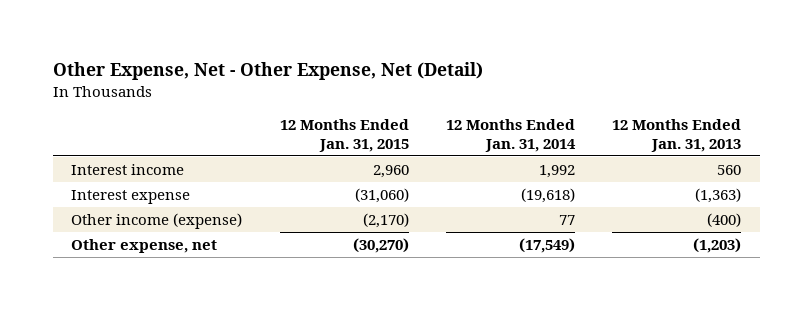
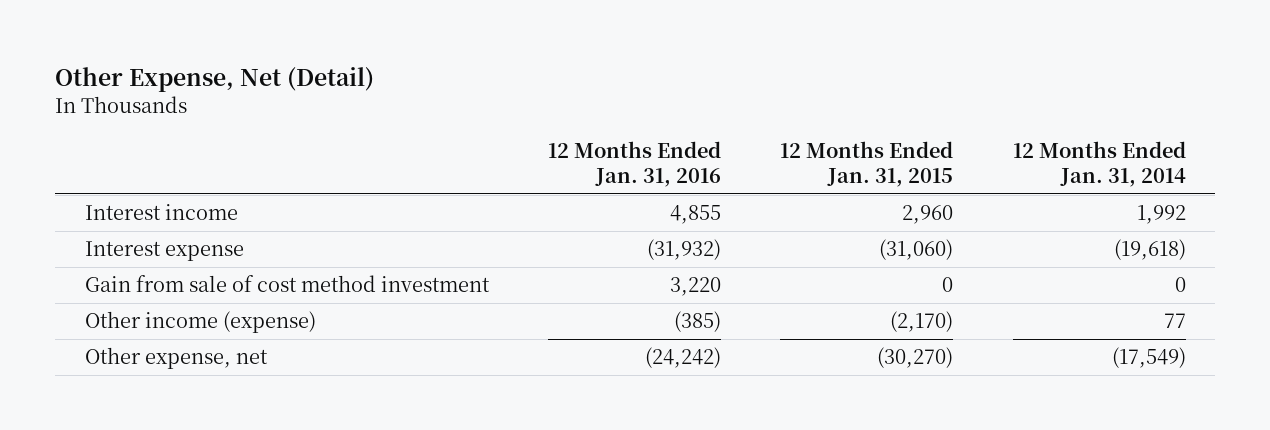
[52,62,483,81] Other Expense, Net - Other Expense, Net (Detail) -> [55,67,375,93] Other Expense, Net (Detail)
[611,119,741,152] 12 Months Ended Jan. 31, 2013 -> none
none -> [548,141,722,187] 12 Months Ended Jan. 31, 2016
none -> [84,275,490,293] Gain from sale of cost method investment

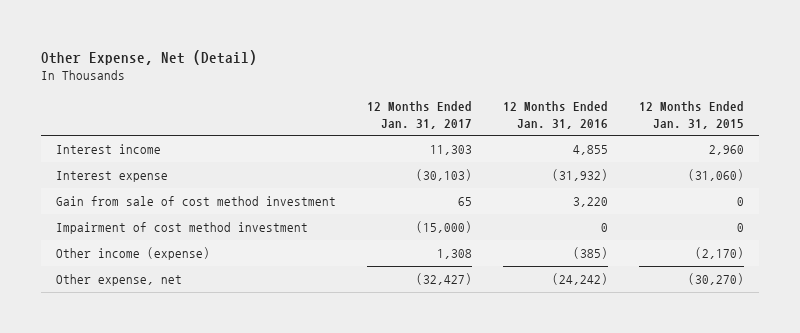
[1012,141,1186,187] 12 Months Ended Jan. 31, 2014 -> none
none -> [367,100,473,129] 12 Months Ended Jan. 31, 2017
none -> [56,222,309,235] Impairment of cost method investment

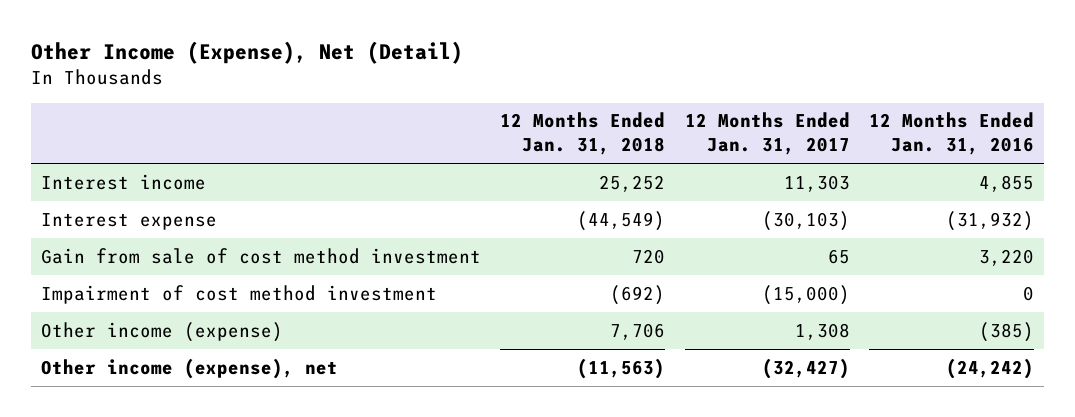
[41,49,258,65] Other Expense, Net (Detail) -> [30,41,463,65] Other Income (Expense), Net (Detail)
[638,100,744,129] 12 Months Ended Jan. 31, 2015 -> none
none -> [500,112,666,156] 12 Months Ended Jan. 31, 2018
[56,274,183,287] Other expense, net -> [40,357,338,379] Other income (expense), net

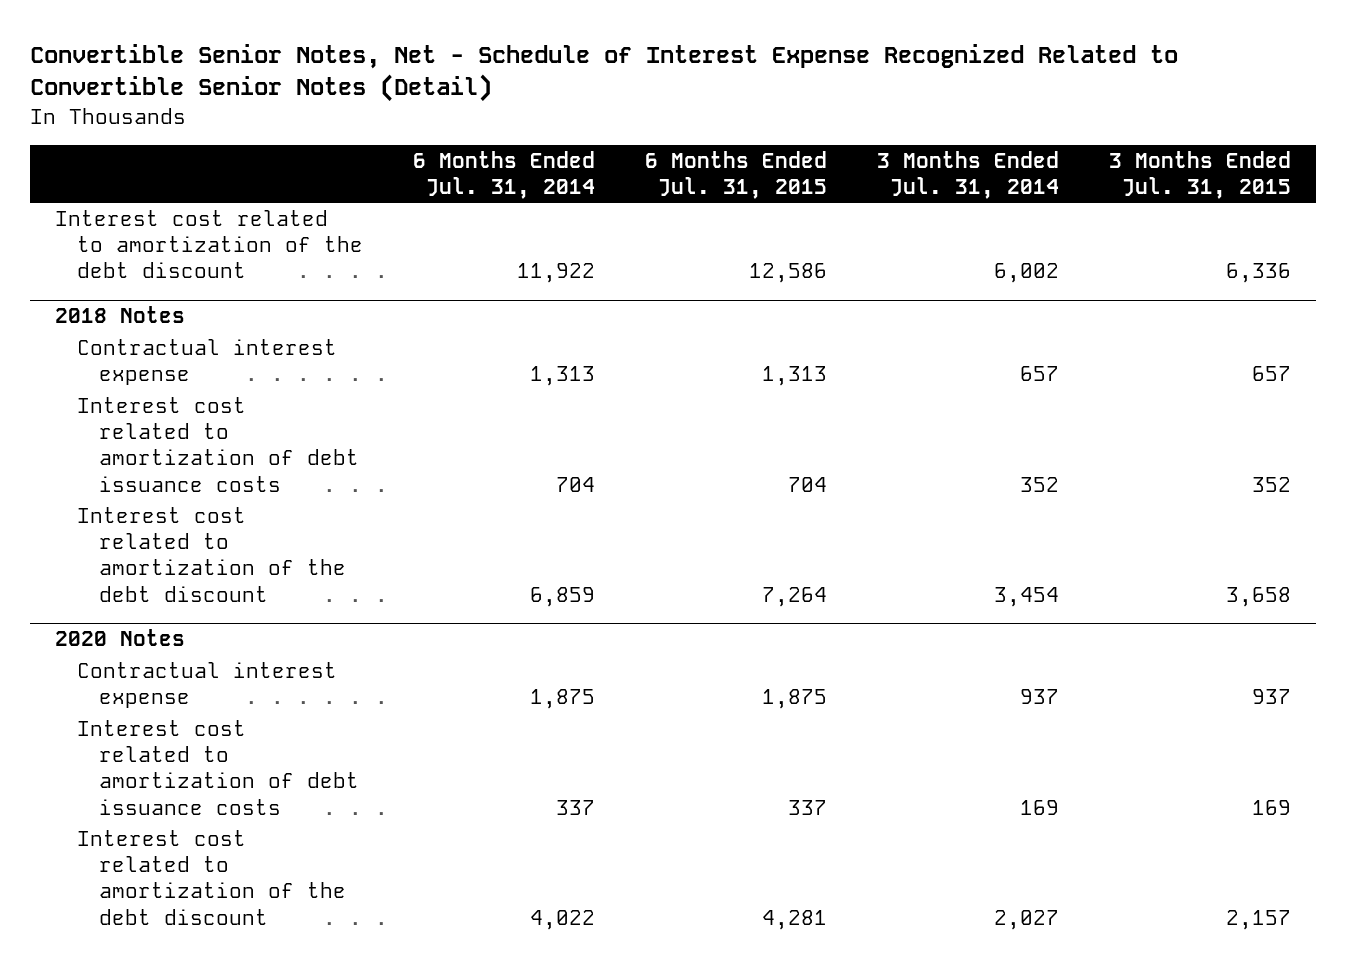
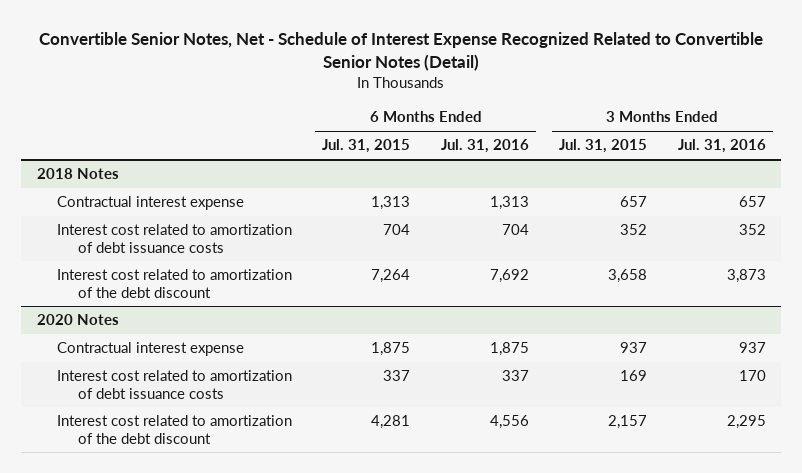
[413,150,596,199] 6 Months Ended Jul. 31, 2014 -> none
[876,150,1059,199] 3 Months Ended Jul. 31, 2014 -> none
none -> [440,139,529,154] Jul. 31, 2016
none -> [677,139,766,154] Jul. 31, 2016
[55,210,364,279] Interest cost related to amortization of the debt discount -> none

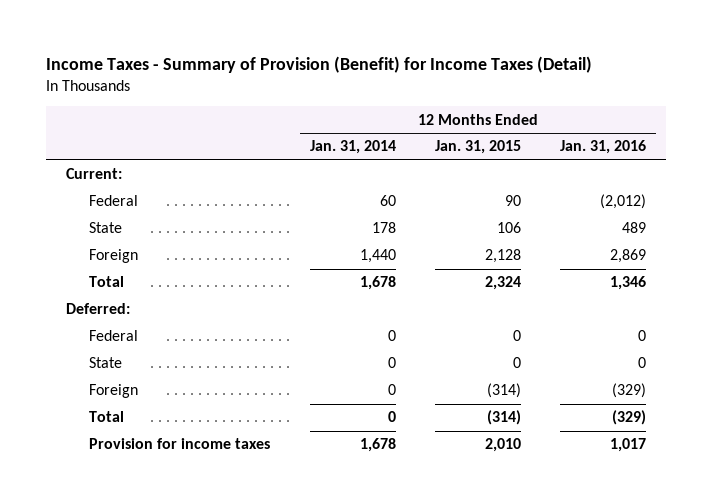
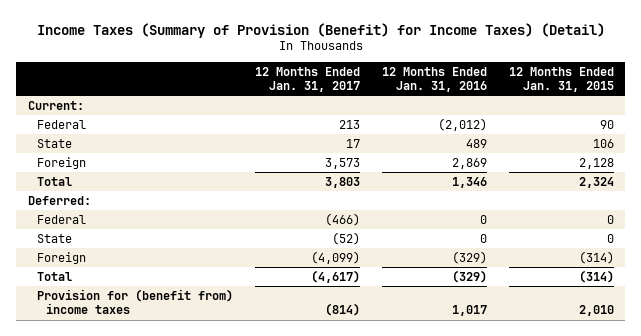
[46,56,593,74] Income Taxes - Summary of Provision (Benefit) for Income Taxes (Detail) -> [36,22,605,38] Income Taxes (Summary of Provision (Benefit) for Income Taxes) (Detail)
[309,140,396,155] Jan. 31, 2014 -> none
none -> [254,66,360,93] 12 Months Ended Jan. 31, 2017
[89,438,271,450] Provision for income taxes -> [36,288,233,315] Provision for (benefit from) income taxes

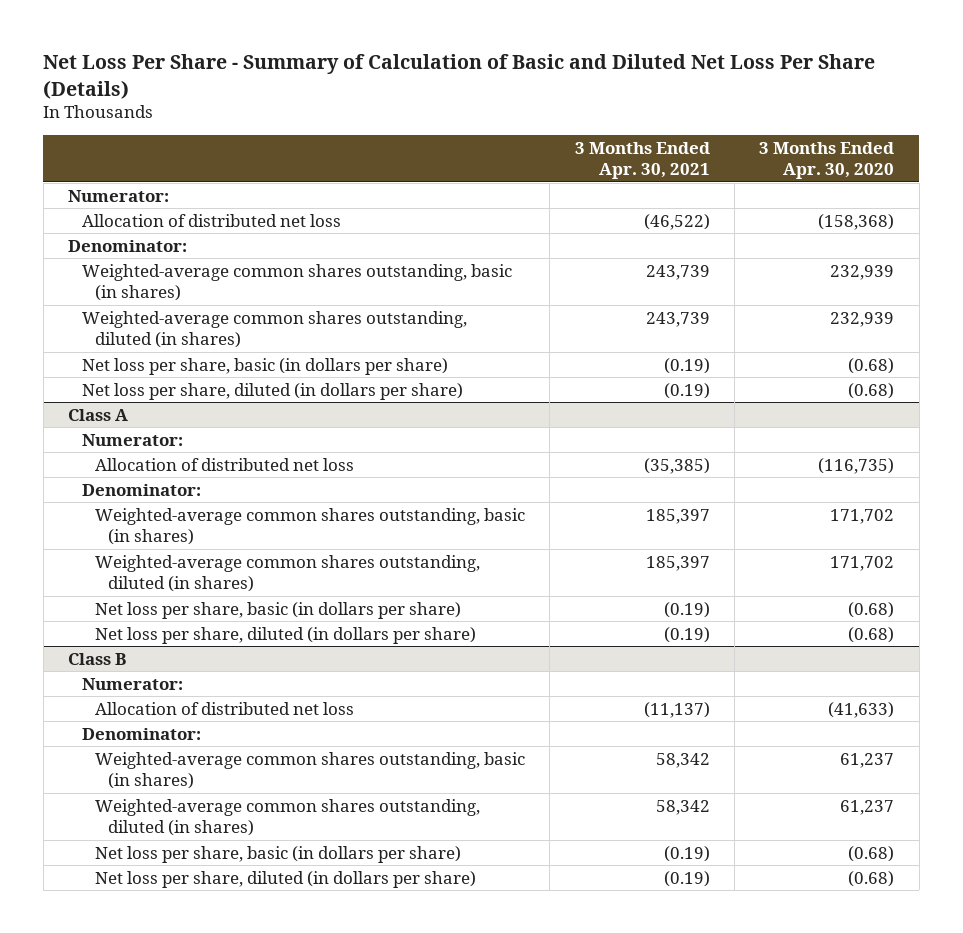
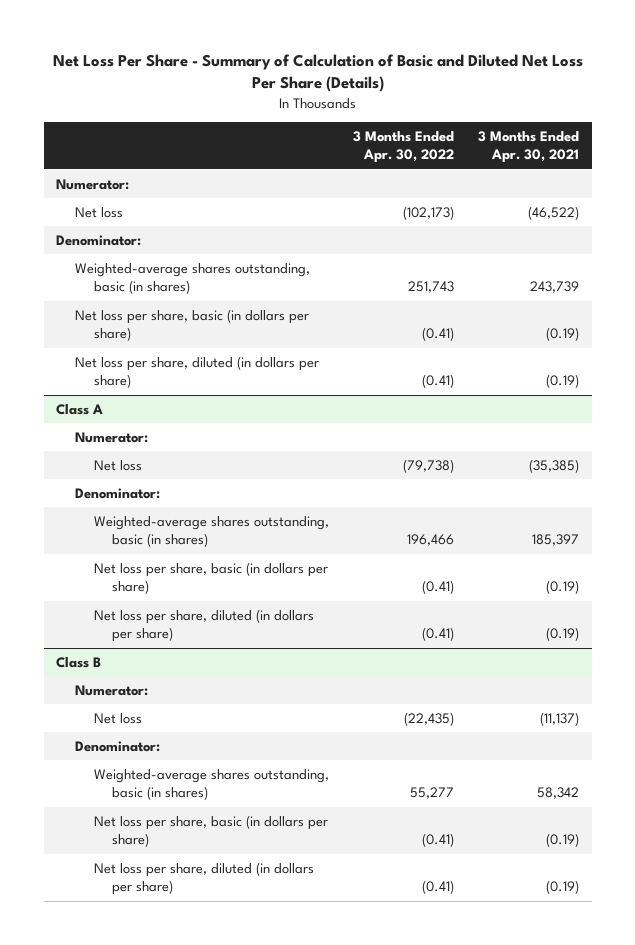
[759,142,895,180] 3 Months Ended Apr. 30, 2020 -> none
none -> [352,130,454,164] 3 Months Ended Apr. 30, 2022
[81,213,341,227] Allocation of distributed net loss -> [74,206,123,218] Net loss
[81,310,467,348] Weighted-average common shares outstanding, diluted (in shares) -> none
[81,263,512,301] Weighted-average common shares outstanding, basic (in shares) -> [74,262,310,295] Weighted-average shares outstanding, basic (in shares)
[94,457,354,471] Allocation of distributed net loss -> [93,459,142,471] Net loss
[94,554,480,592] Weighted-average common shares outstanding, diluted (in shares) -> none
[94,507,525,545] Weighted-average common shares outstanding, basic (in shares) -> [93,515,329,548] Weighted-average shares outstanding, basic (in shares)
[94,701,354,715] Allocation of distributed net loss -> [93,712,142,724] Net loss
[94,798,480,836] Weighted-average common shares outstanding, diluted (in shares) -> none
[94,751,525,789] Weighted-average common shares outstanding, basic (in shares) -> [93,768,329,801] Weighted-average shares outstanding, basic (in shares)

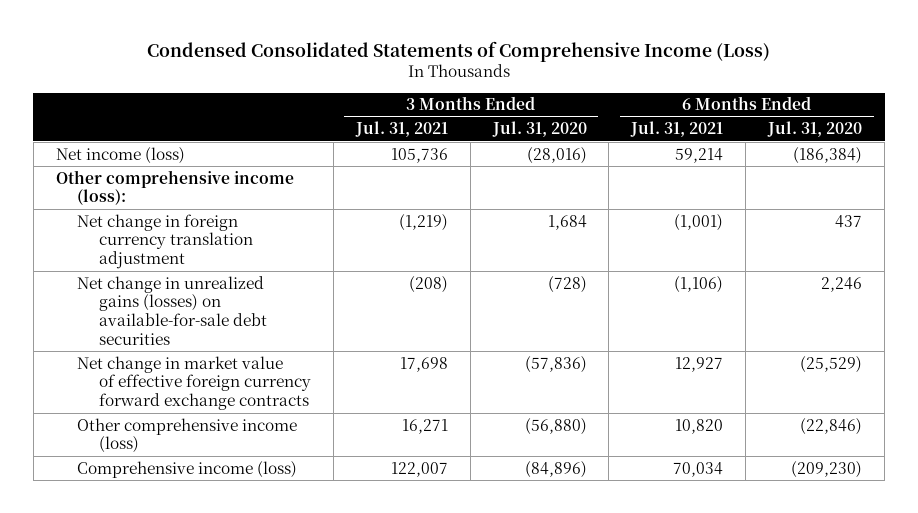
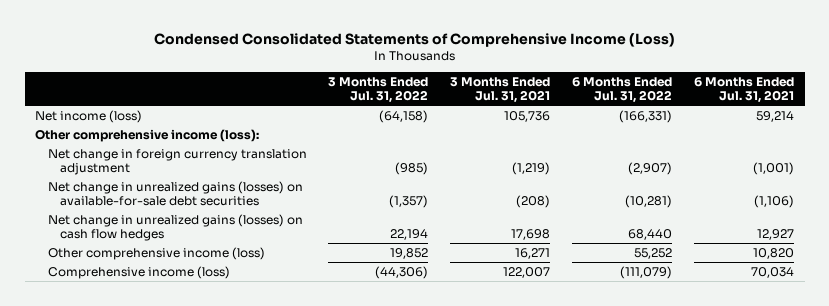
[491,121,587,138] Jul. 31, 2020 -> none
[767,121,863,138] Jul. 31, 2020 -> none
none -> [328,77,429,104] 3 Months Ended Jul. 31, 2022
none -> [571,77,672,104] 6 Months Ended Jul. 31, 2022
[77,355,311,411] Net change in market value of effective foreign currency forward exchange contracts -> [47,213,303,241] Net change in unrealized gains (losses) on cash flow hedges

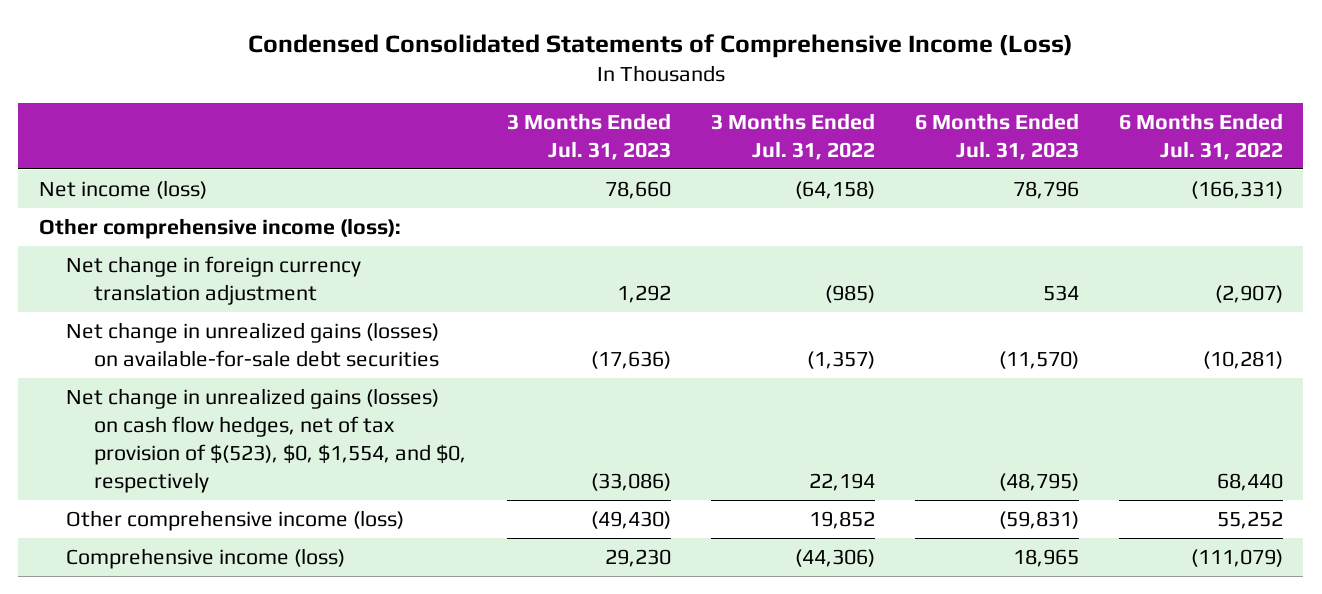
[450,77,551,104] 3 Months Ended Jul. 31, 2021 -> none
[693,77,794,104] 6 Months Ended Jul. 31, 2021 -> none
none -> [506,112,671,160] 3 Months Ended Jul. 31, 2023
none -> [914,112,1079,160] 6 Months Ended Jul. 31, 2023
[47,213,303,241] Net change in unrealized gains (losses) on cash flow hedges -> [66,388,467,493] Net change in unrealized gains (losses) on cash flow hedges, net of tax provision of $(523), $0, $1,554, and $0, respectively

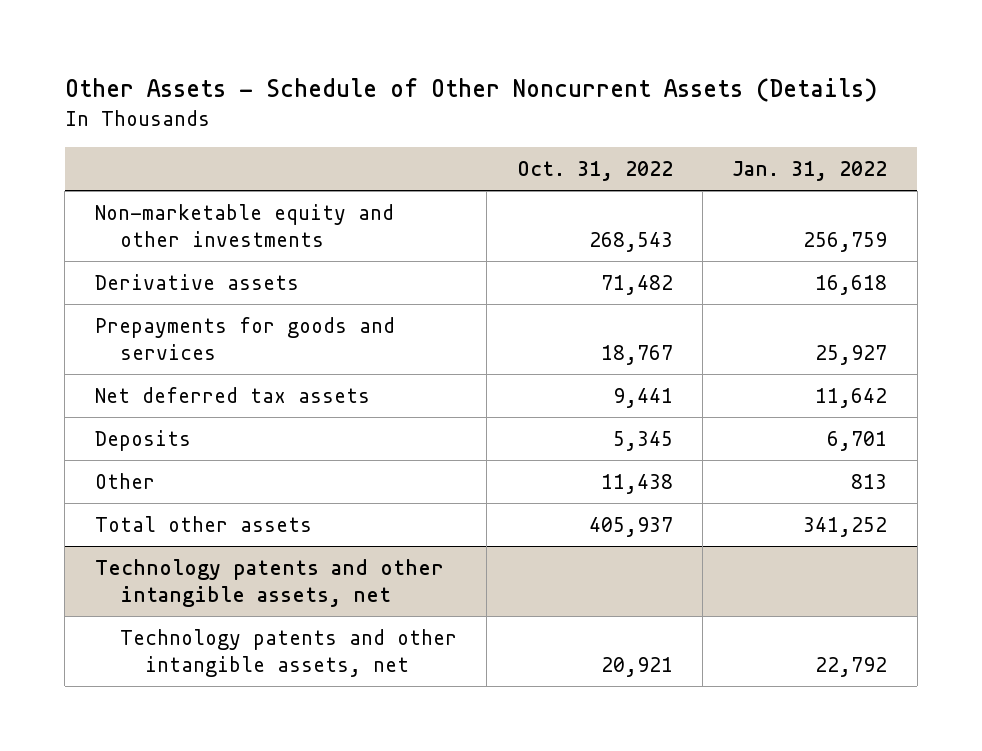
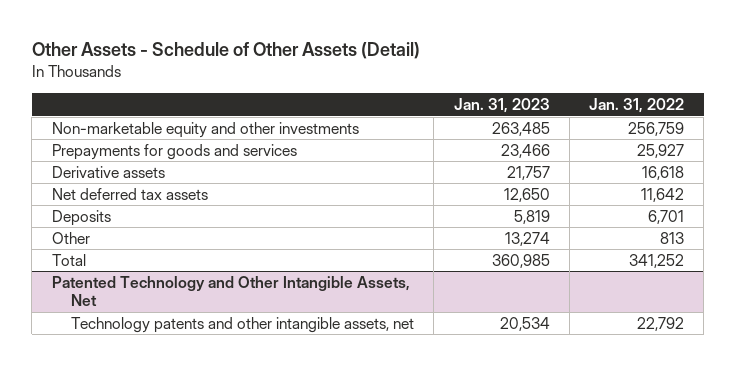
[64,78,877,103] Other Assets - Schedule of Other Noncurrent Assets (Details) -> [31,42,420,60] Other Assets - Schedule of Other Assets (Detail)
[516,160,673,181] Oct. 31, 2022 -> none
none -> [453,98,550,114] Jan. 31, 2023
[94,273,299,290] Derivative assets -> [51,165,165,178] Derivative assets
[94,515,312,532] Total other assets -> [51,253,86,266] Total
[94,558,444,607] Technology patents and other intangible assets, net -> [51,275,410,307] Patented Technology and Other Intangible Assets, Net

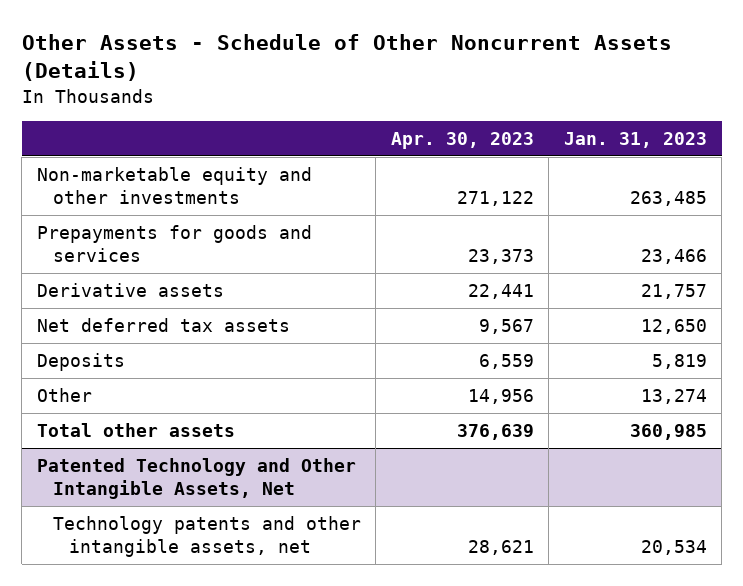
[31,42,420,60] Other Assets - Schedule of Other Assets (Detail) -> [21,33,672,81] Other Assets - Schedule of Other Noncurrent Assets (Details)
[589,98,685,114] Jan. 31, 2022 -> none
none -> [390,131,534,149] Apr. 30, 2023
[51,253,86,266] Total -> [36,423,235,438] Total other assets

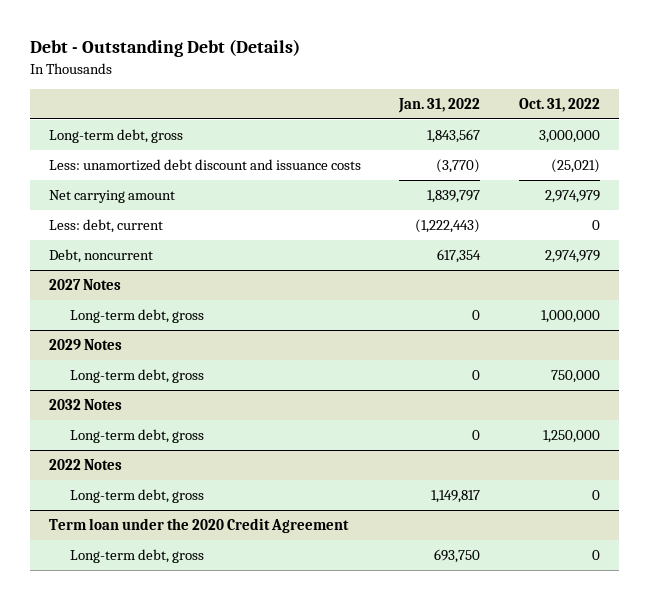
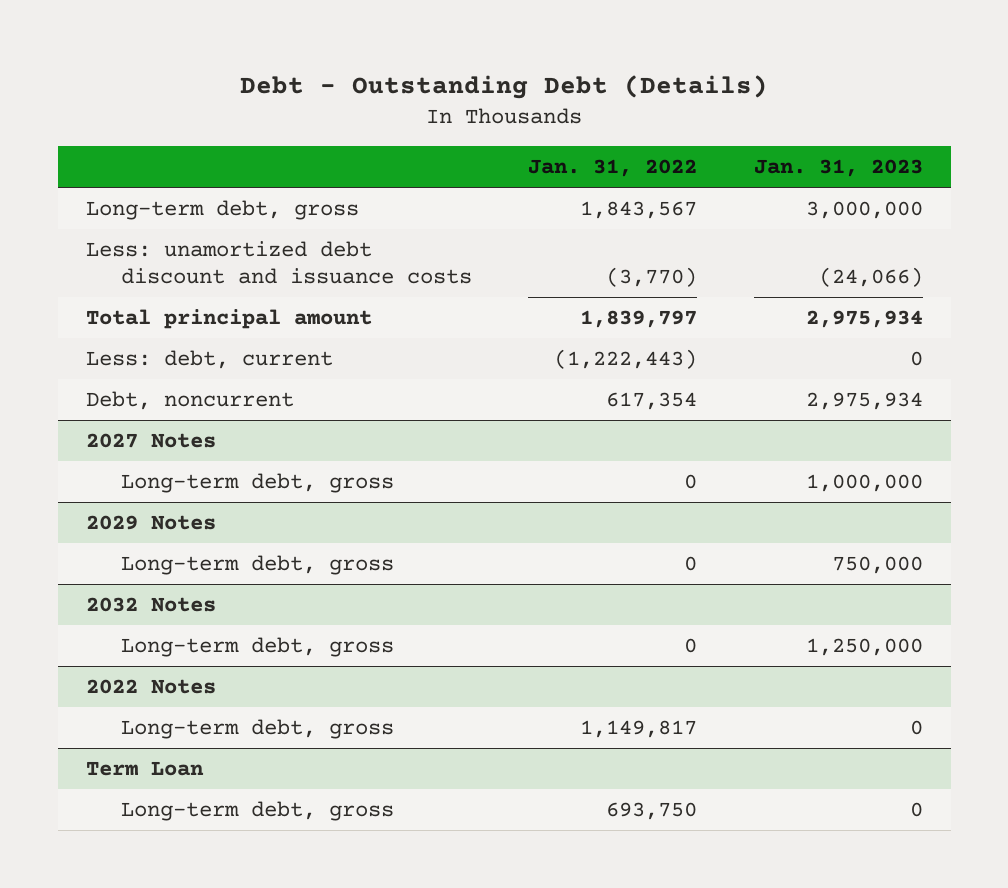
[518,97,600,112] Oct. 31, 2022 -> none
none -> [753,158,923,177] Jan. 31, 2023
[49,189,176,203] Net carrying amount -> [85,309,372,330] Total principal amount
[49,517,350,533] Term loan under the 2020 Credit Agreement -> [85,761,204,777] Term Loan

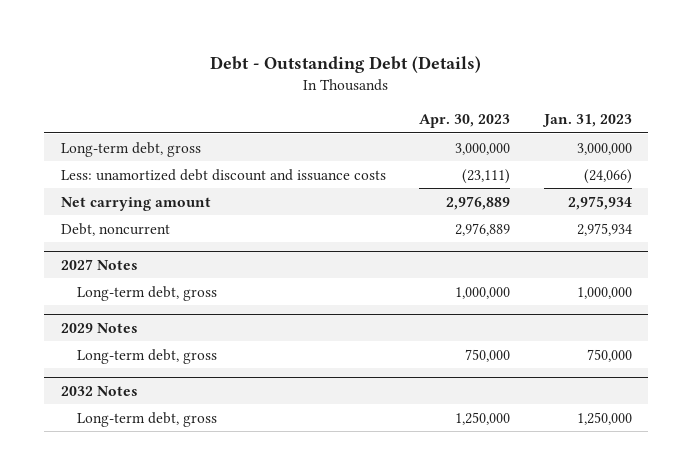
[528,158,698,177] Jan. 31, 2022 -> none
none -> [419,114,511,129] Apr. 30, 2023
[85,350,333,370] Less: debt, current -> none
[85,309,372,330] Total principal amount -> [61,196,212,211] Net carrying amount
[85,679,216,695] 2022 Notes -> none
[121,719,395,740] Long-term debt, gross -> none
[85,761,204,777] Term Loan -> none
[121,801,395,822] Long-term debt, gross -> none

